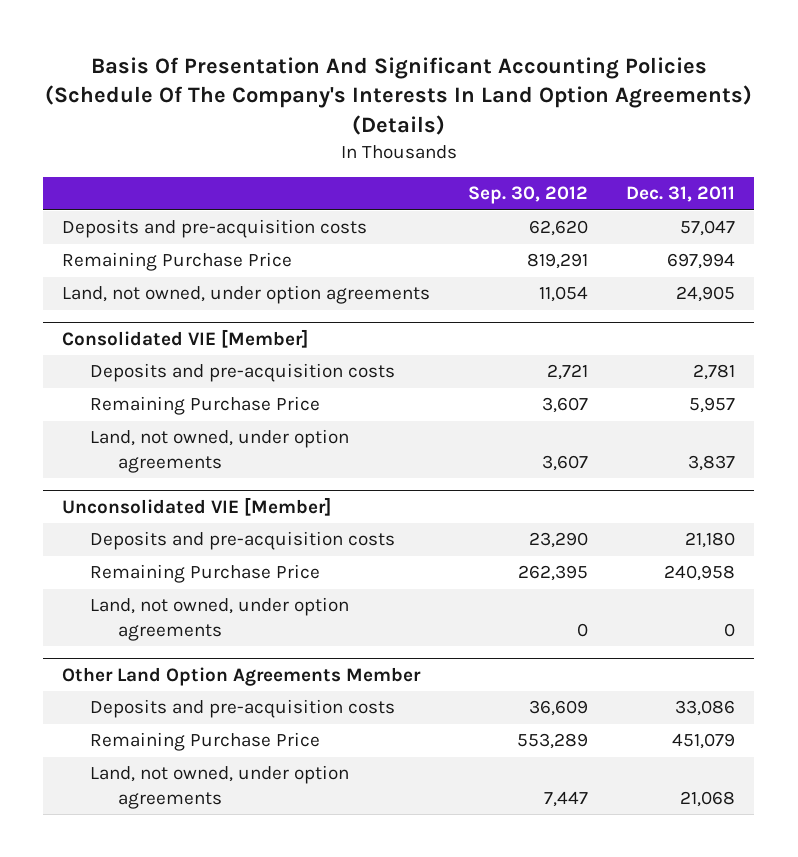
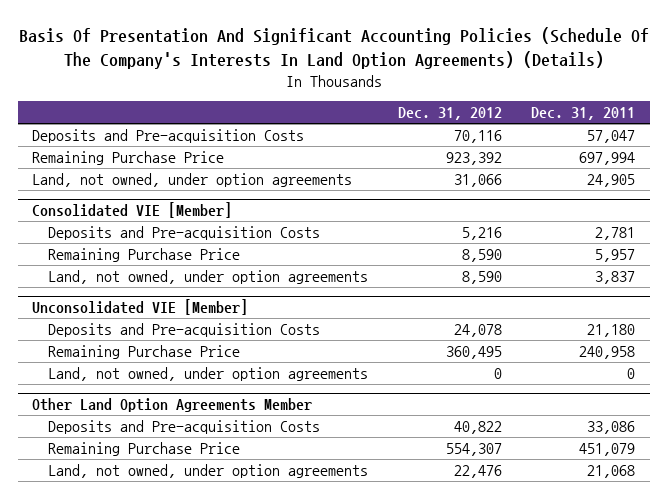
[468,186,589,205] Sep. 30, 2012 -> none
none -> [397,107,502,121] Dec. 31, 2012
[62,219,368,239] Deposits and pre-acquisition costs -> [32,128,305,143] Deposits and Pre-acquisition Costs
[89,363,395,383] Deposits and pre-acquisition costs -> [48,225,321,240] Deposits and Pre-acquisition Costs
[89,531,395,551] Deposits and pre-acquisition costs -> [48,322,321,337] Deposits and Pre-acquisition Costs
[89,699,395,719] Deposits and pre-acquisition costs -> [48,419,321,434] Deposits and Pre-acquisition Costs

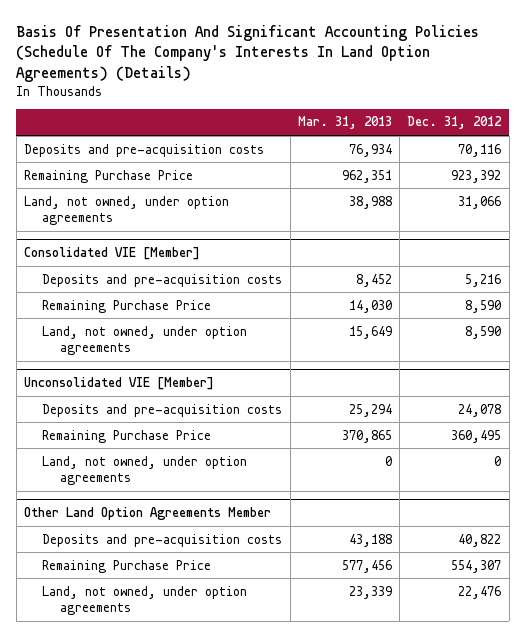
[531,107,636,121] Dec. 31, 2011 -> none
none -> [297,116,392,130] Mar. 31, 2013
[32,128,305,143] Deposits and Pre-acquisition Costs -> [24,143,265,157] Deposits and pre-acquisition costs
[48,225,321,240] Deposits and Pre-acquisition Costs -> [42,273,283,287] Deposits and pre-acquisition costs
[48,322,321,337] Deposits and Pre-acquisition Costs -> [42,403,283,417] Deposits and pre-acquisition costs
[48,419,321,434] Deposits and Pre-acquisition Costs -> [42,533,283,547] Deposits and pre-acquisition costs

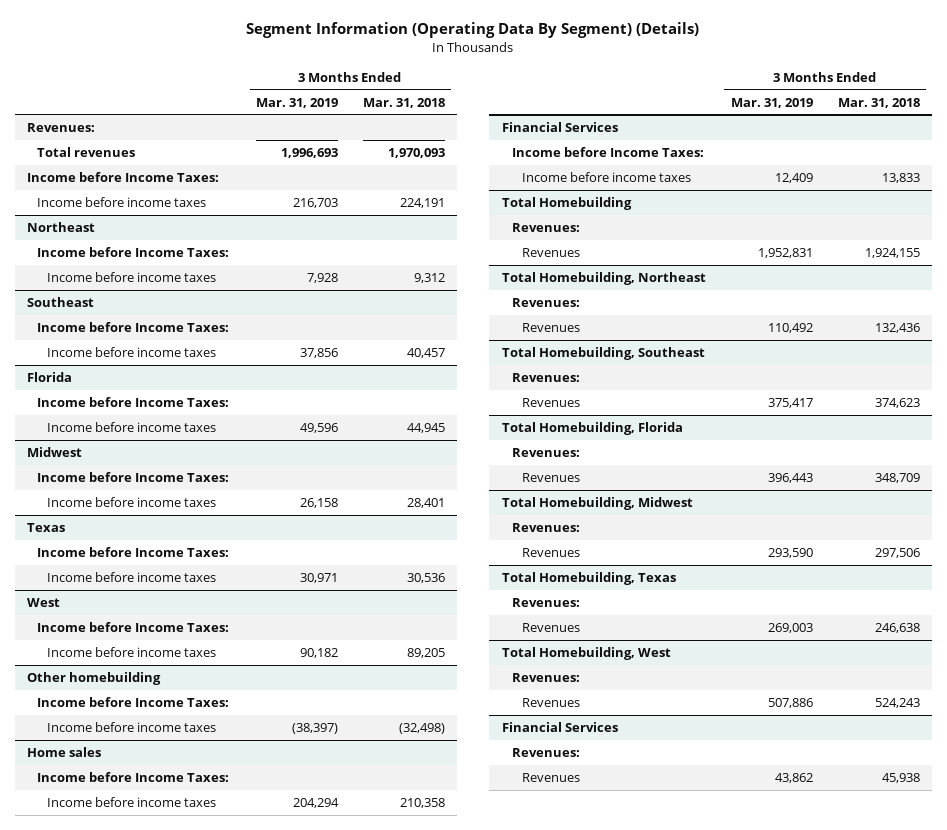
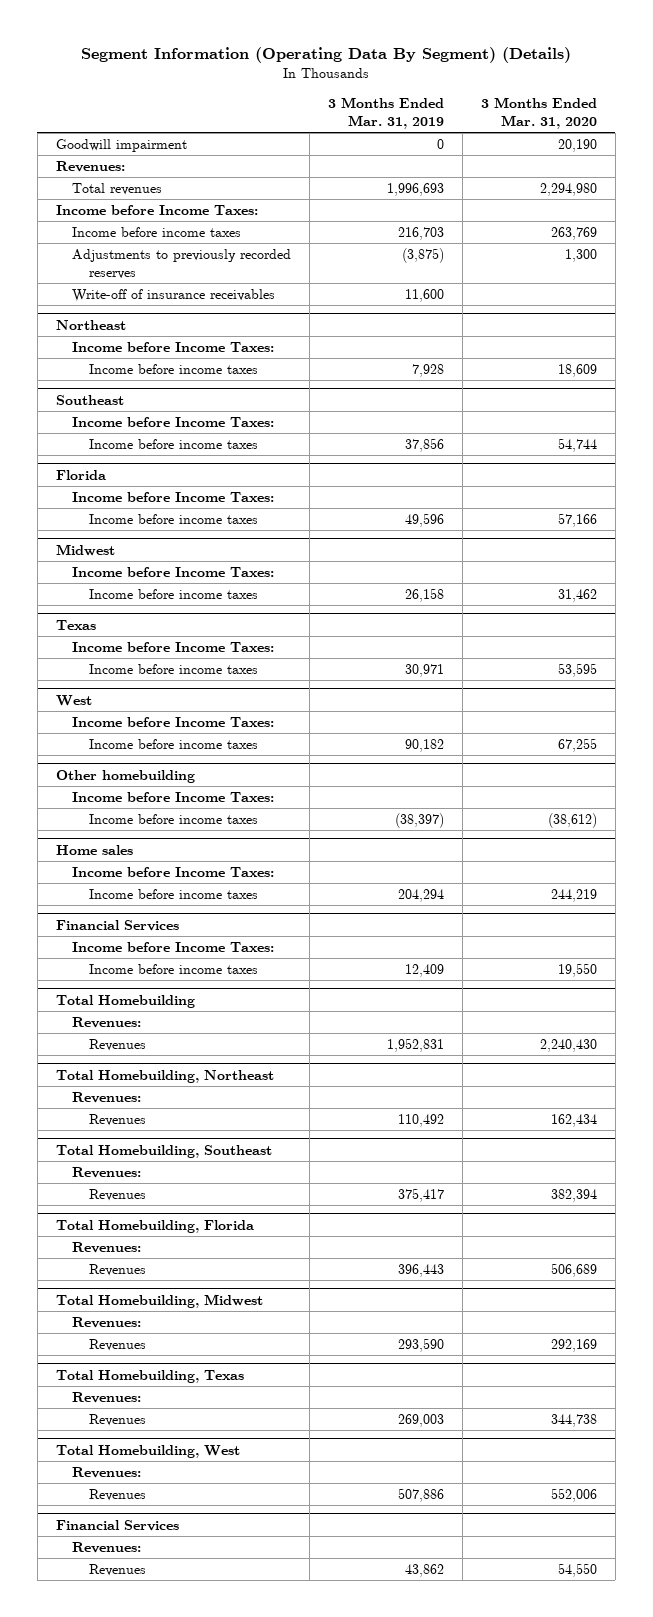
[362,97,445,108] Mar. 31, 2018 -> none
none -> [481,97,598,130] 3 Months Ended Mar. 31, 2020
none -> [55,138,187,152] Goodwill impairment
none -> [72,248,292,279] Adjustments to previously recorded reserves
none -> [72,288,276,302] Write-off of insurance receivables

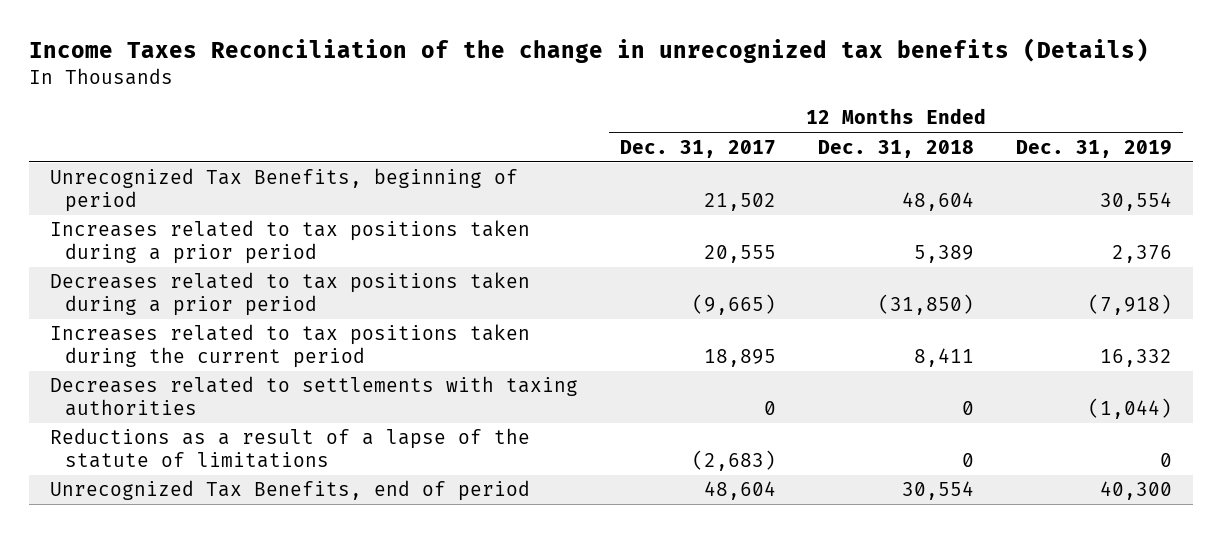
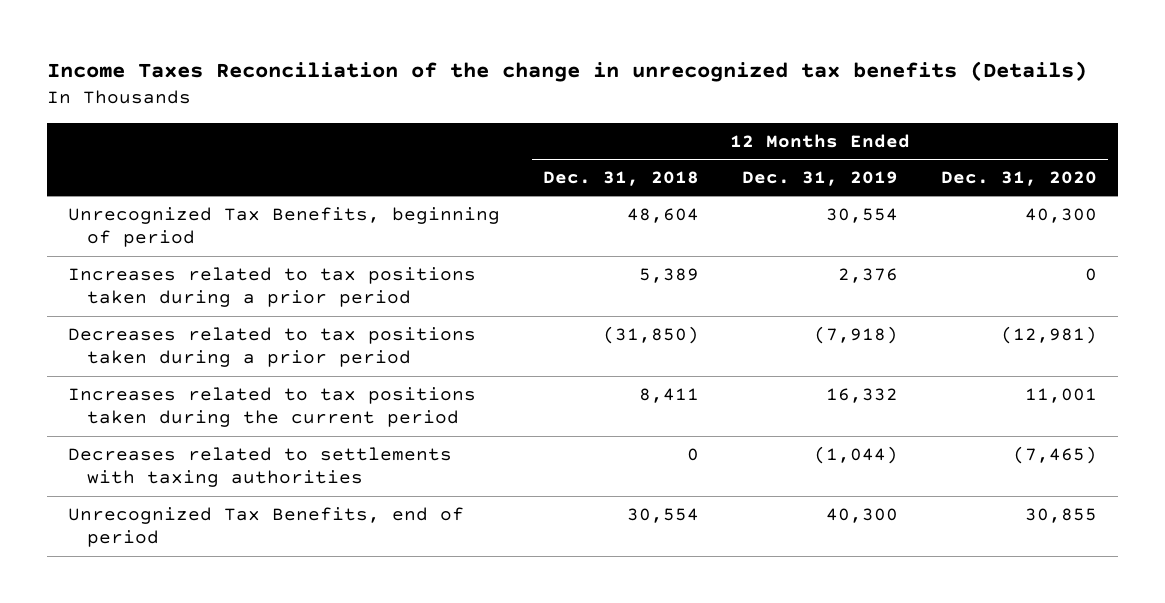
[619,139,776,158] Dec. 31, 2017 -> none
none -> [940,170,1097,186] Dec. 31, 2020
[49,428,530,468] Reductions as a result of a lapse of the statute of limitations -> none

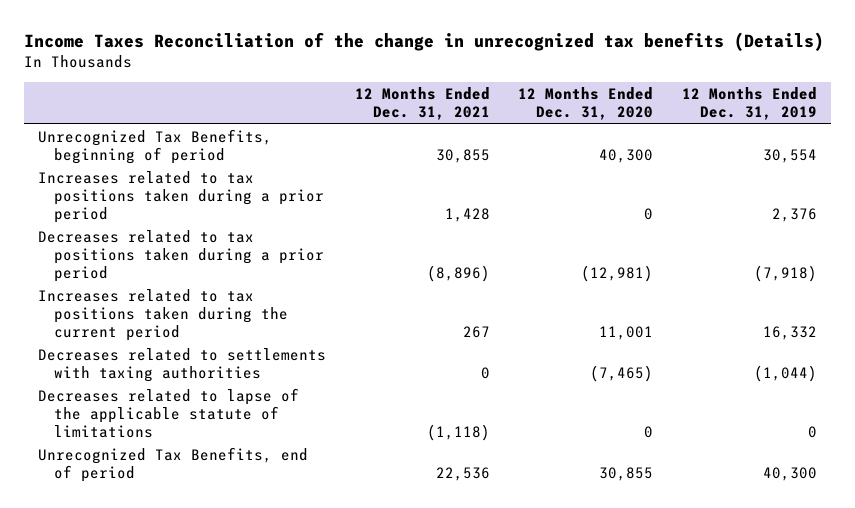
[542,170,699,186] Dec. 31, 2018 -> none
none -> [354,87,490,121] 12 Months Ended Dec. 31, 2021
none -> [37,387,299,438] Decreases related to lapse of the applicable statute of limitations

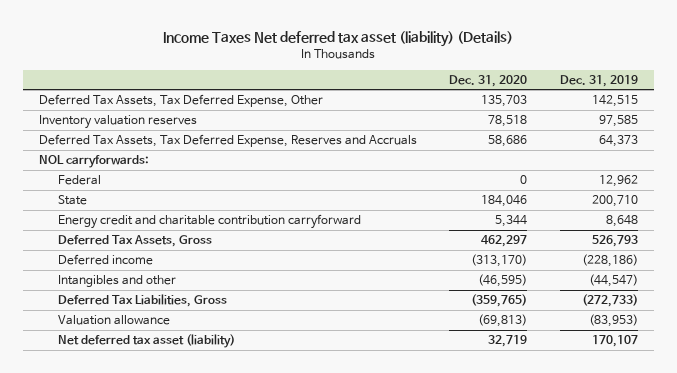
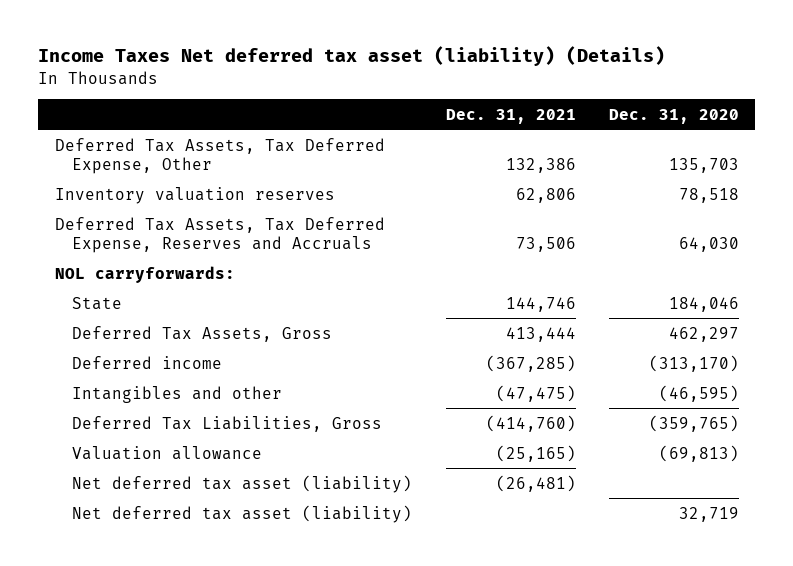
[559,74,638,87] Dec. 31, 2019 -> none
none -> [445,108,576,124] Dec. 31, 2021
[488,135,528,148] 58,686 -> [678,236,739,252] 64,030
[57,175,101,186] Federal -> none
[57,214,361,230] Energy credit and charitable contribution carryforward -> none
none -> [72,474,413,493] Net deferred tax asset (liability)

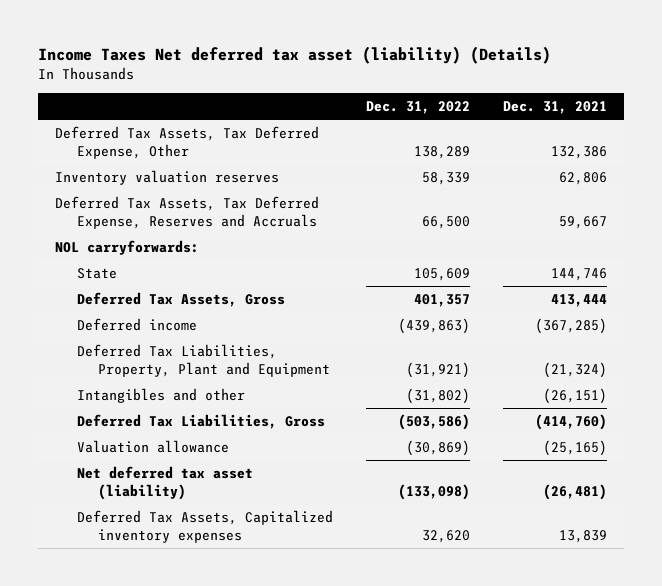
[608,108,739,124] Dec. 31, 2020 -> none
none -> [365,100,470,114] Dec. 31, 2022
[515,236,576,252] 73,506 -> [559,215,608,229] 59,667
none -> [76,344,331,377] Deferred Tax Liabilities, Property, Plant and Equipment
[495,384,576,402] (47,475) -> [543,388,608,405] (26,151)
[72,504,413,523] Net deferred tax asset (liability) -> none
none -> [76,510,333,543] Deferred Tax Assets, Capitalized inventory expenses

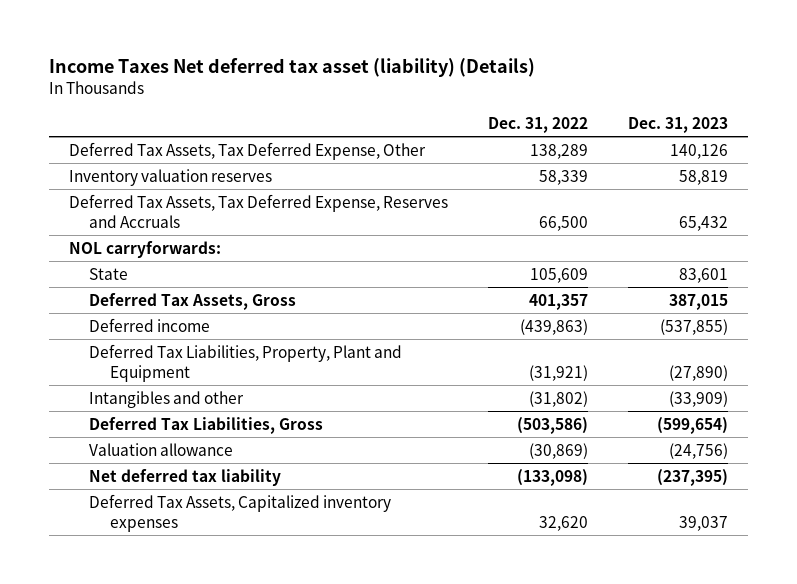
[503,100,608,114] Dec. 31, 2021 -> none
none -> [627,116,728,133] Dec. 31, 2023
[76,466,253,500] Net deferred tax asset (liability) -> [89,468,282,486] Net deferred tax liability

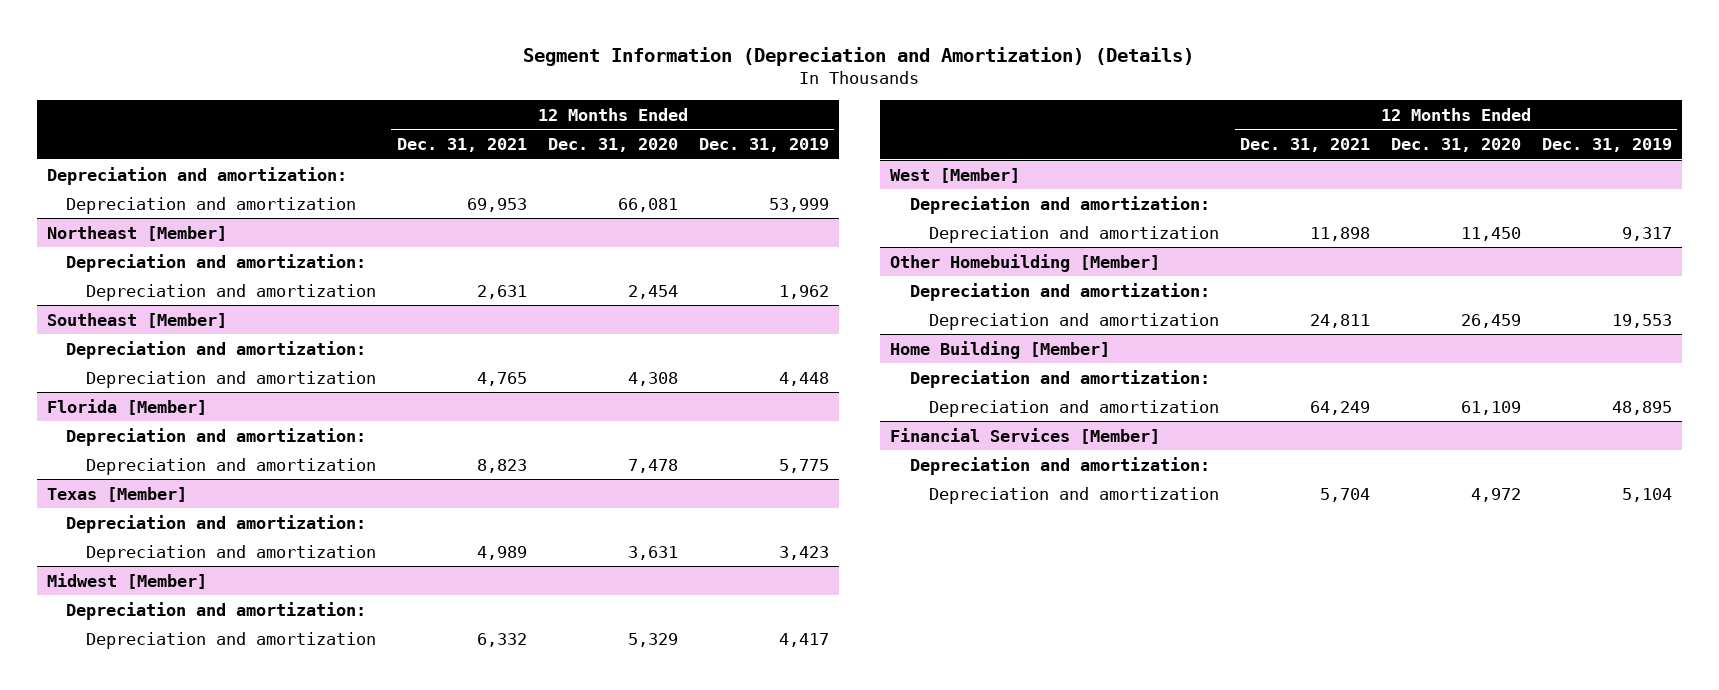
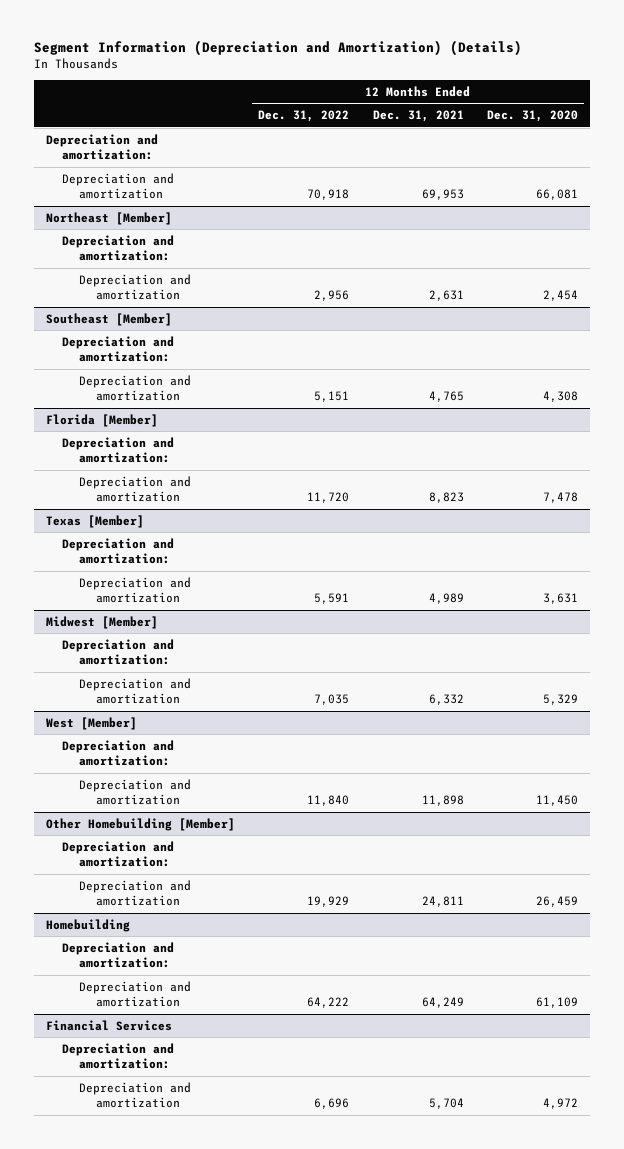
[698,137,829,152] Dec. 31, 2019 -> none
none -> [258,109,350,122] Dec. 31, 2022
[890,340,1111,359] Home Building [Member] -> [45,918,130,932] Homebuilding
[890,427,1161,444] Financial Services [Member] -> [45,1019,172,1031] Financial Services

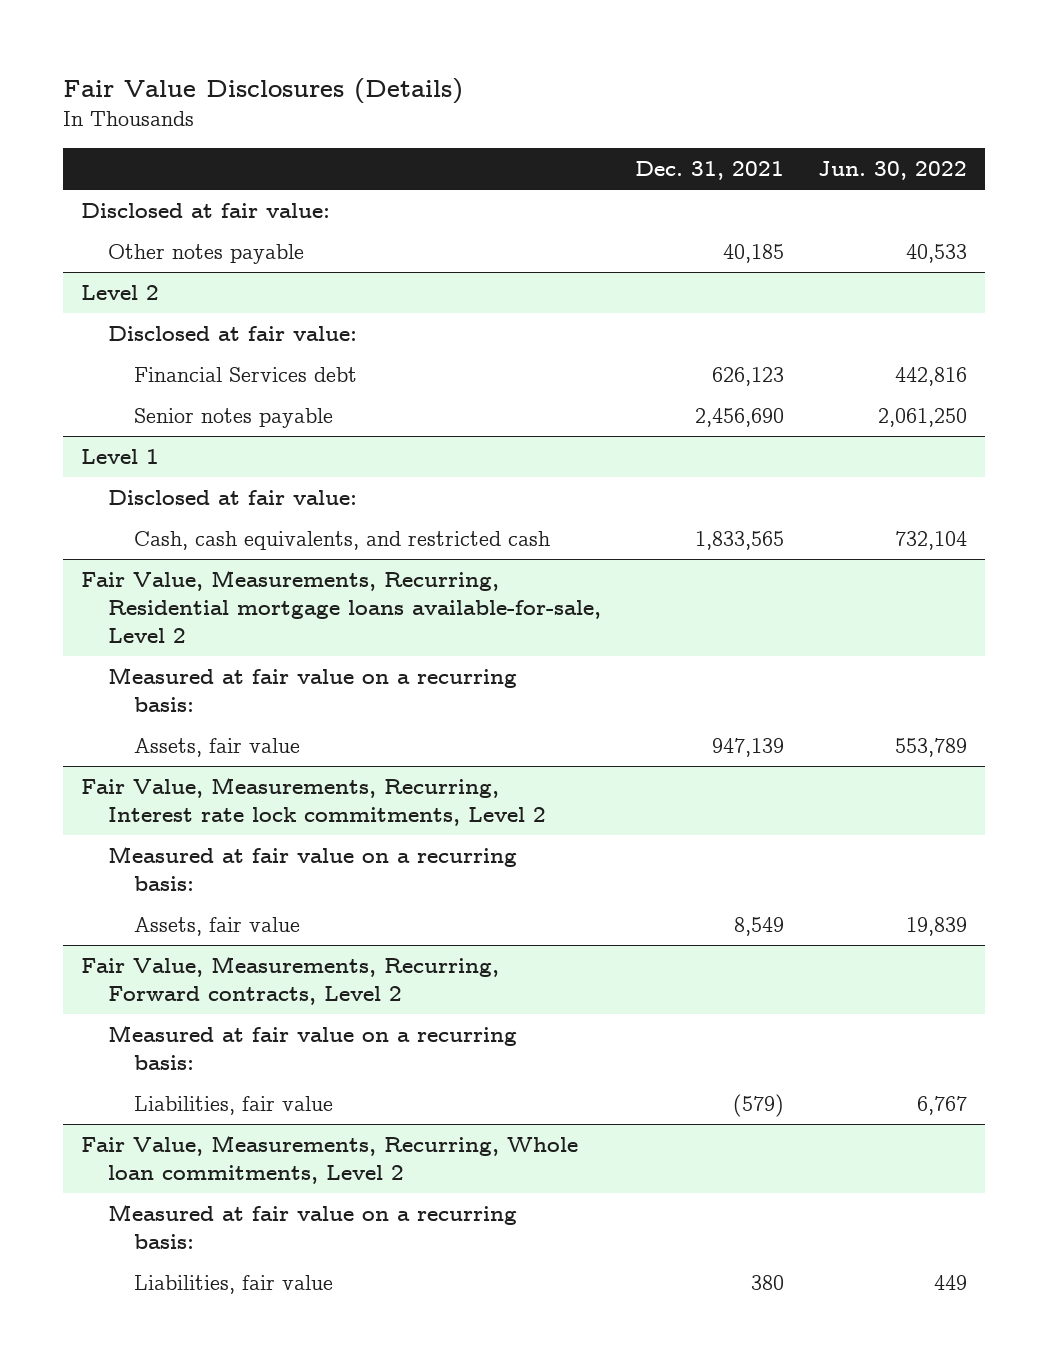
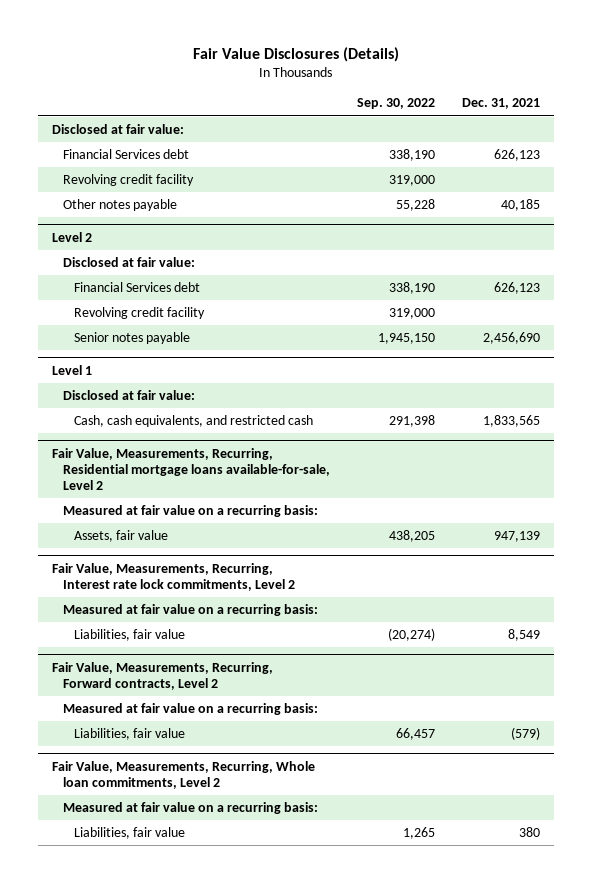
[818,161,968,181] Jun. 30, 2022 -> none
none -> [357,98,436,110] Sep. 30, 2022
none -> [63,148,190,159] Financial Services debt
none -> [63,173,195,186] Revolving credit facility
none -> [74,306,206,319] Revolving credit facility
[134,917,301,937] Assets, fair value -> [74,628,186,641] Liabilities, fair value

